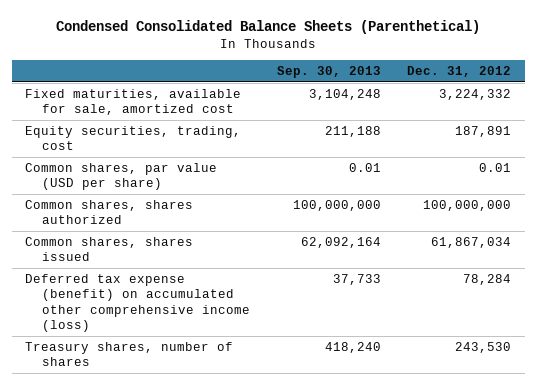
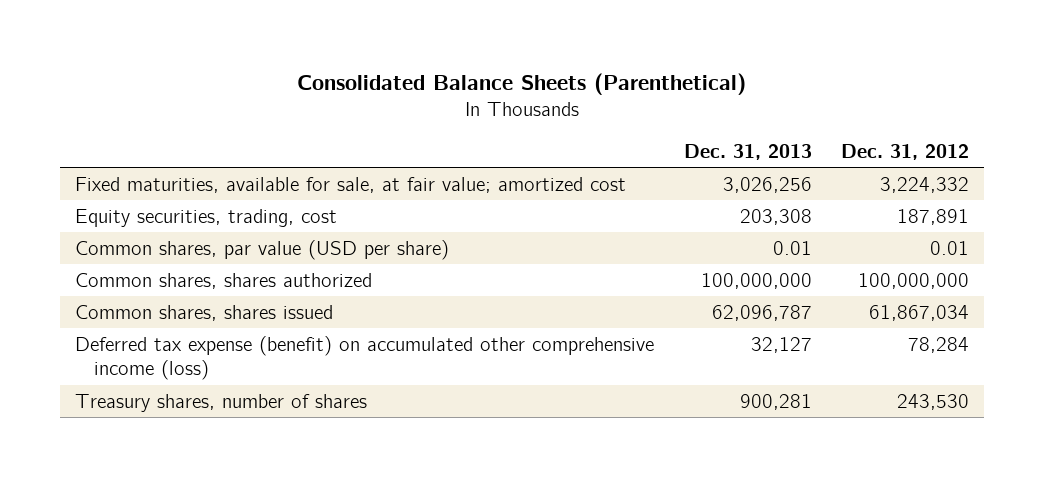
[56,20,481,35] Condensed Consolidated Balance Sheets (Parenthetical) -> [297,73,747,96] Consolidated Balance Sheets (Parenthetical)
[276,66,381,79] Sep. 30, 2013 -> none
none -> [683,144,812,161] Dec. 31, 2013
[25,88,242,116] Fixed maturities, available for sale, amortized cost -> [74,176,626,193] Fixed maturities, available for sale, at fair value; amortized cost

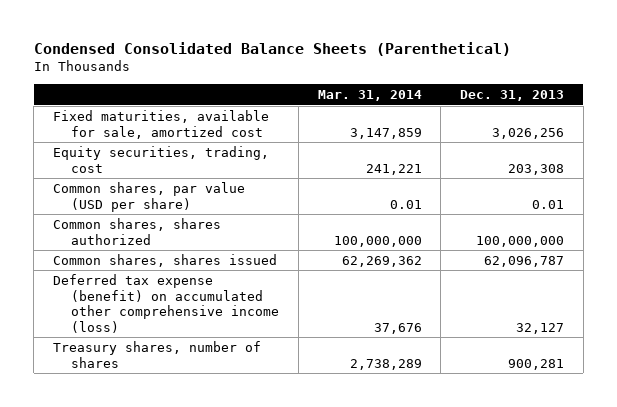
[297,73,747,96] Consolidated Balance Sheets (Parenthetical) -> [33,41,511,56] Condensed Consolidated Balance Sheets (Parenthetical)
[841,144,970,161] Dec. 31, 2012 -> none
none -> [317,89,422,101] Mar. 31, 2014
[74,176,626,193] Fixed maturities, available for sale, at fair value; amortized cost -> [53,109,270,139] Fixed maturities, available for sale, amortized cost

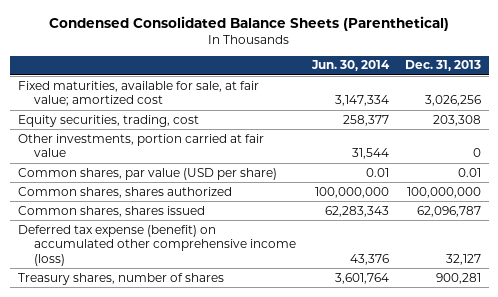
[317,89,422,101] Mar. 31, 2014 -> none
none -> [310,60,390,72] Jun. 30, 2014
[53,109,270,139] Fixed maturities, available for sale, amortized cost -> [17,80,259,107] Fixed maturities, available for sale, at fair value; amortized cost
none -> [17,133,264,158] Other investments, portion carried at fair value

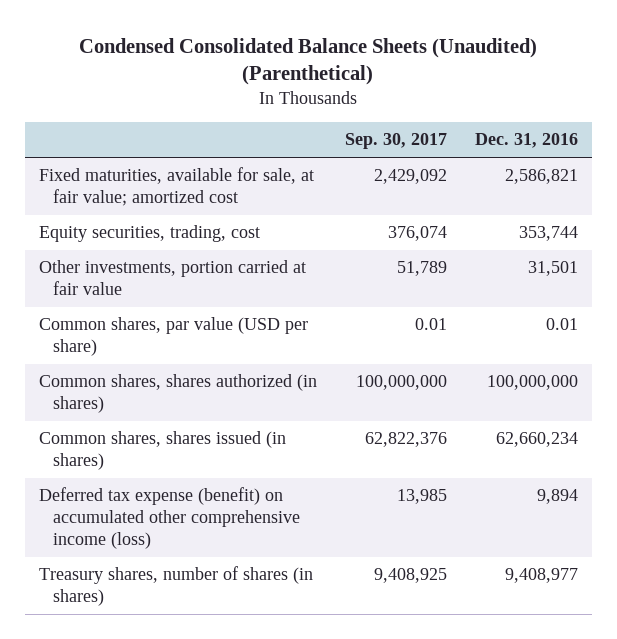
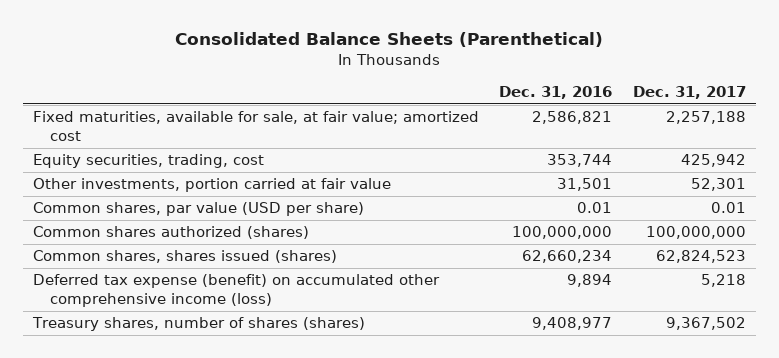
[79,37,538,86] Condensed Consolidated Balance Sheets (Unaudited) (Parenthetical) -> [175,32,604,48] Consolidated Balance Sheets (Parenthetical)
[344,133,447,150] Sep. 30, 2017 -> none
none -> [632,86,746,100] Dec. 31, 2017
[38,374,317,414] Common shares, shares authorized (in shares) -> [32,226,309,240] Common shares authorized (shares)
[38,431,286,471] Common shares, shares issued (in shares) -> [32,250,337,264] Common shares, shares issued (shares)
[38,566,313,607] Treasury shares, number of shares (in shares) -> [31,317,365,332] Treasury shares, number of shares (shares)

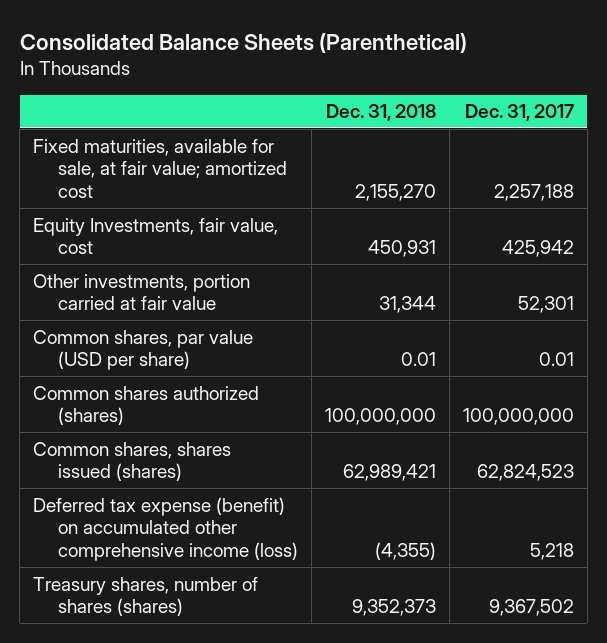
[499,86,613,100] Dec. 31, 2016 -> none
none -> [326,104,437,122] Dec. 31, 2018
[32,154,264,169] Equity securities, trading, cost -> [33,217,279,255] Equity Investments, fair value, cost

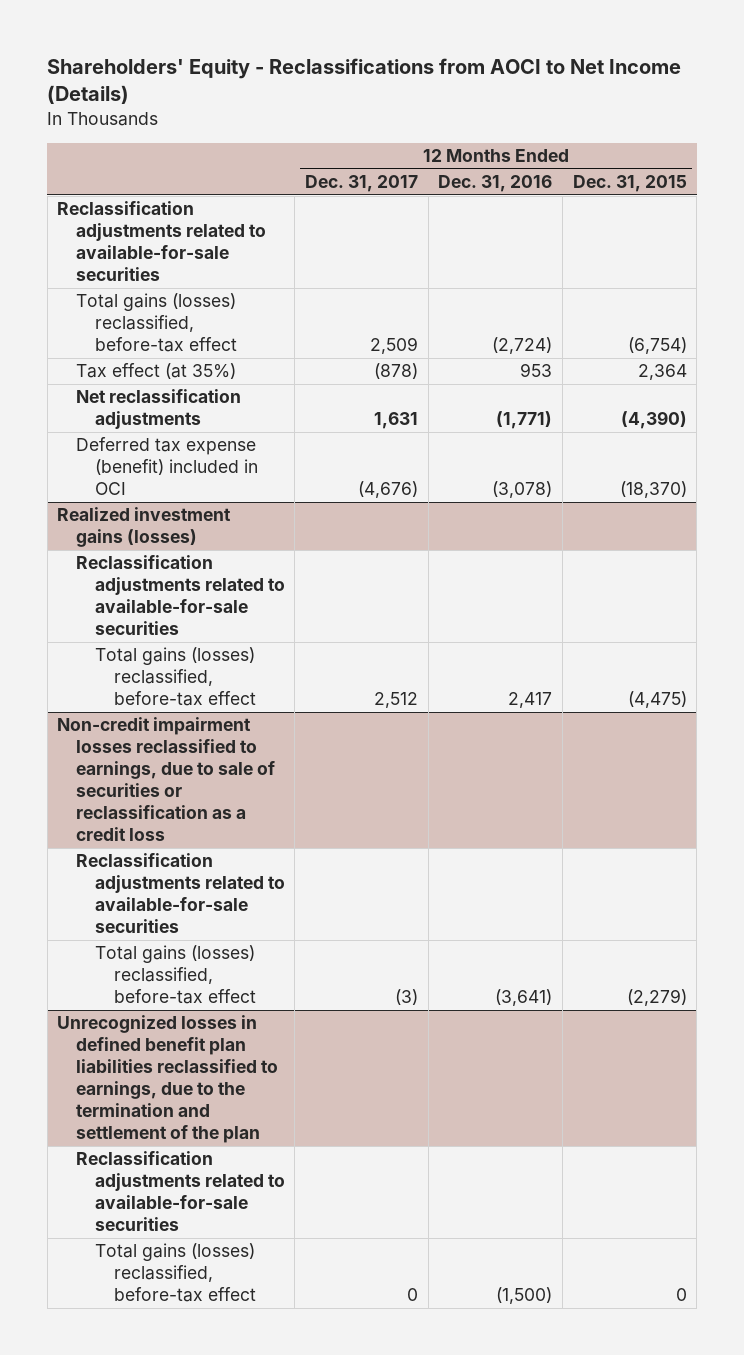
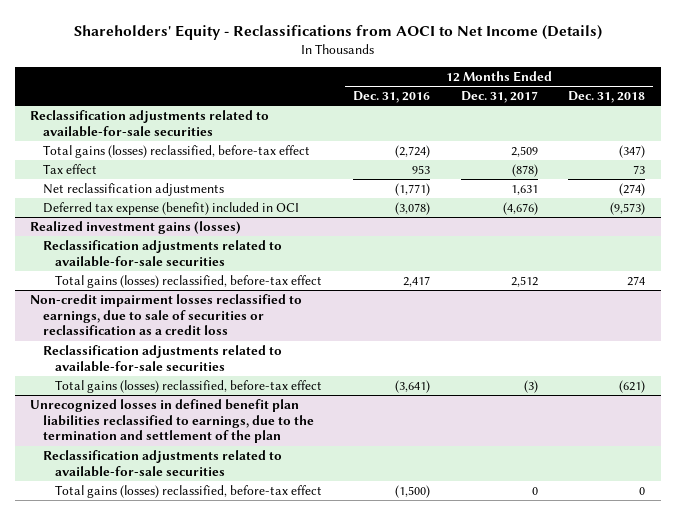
[572,175,687,193] Dec. 31, 2015 -> none
none -> [568,91,646,104] Dec. 31, 2018
[76,363,237,380] Tax effect (at 35%) -> [42,163,97,174] Tax effect

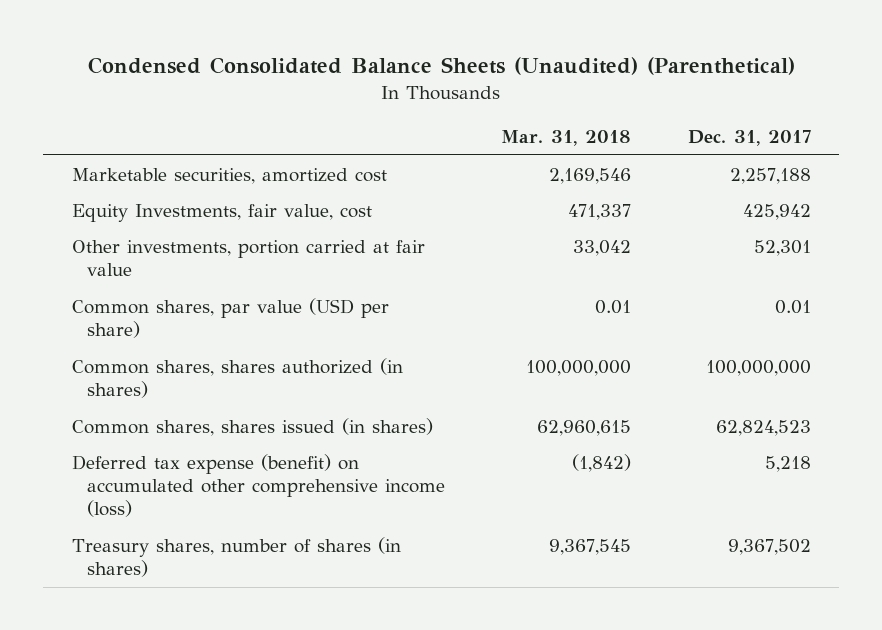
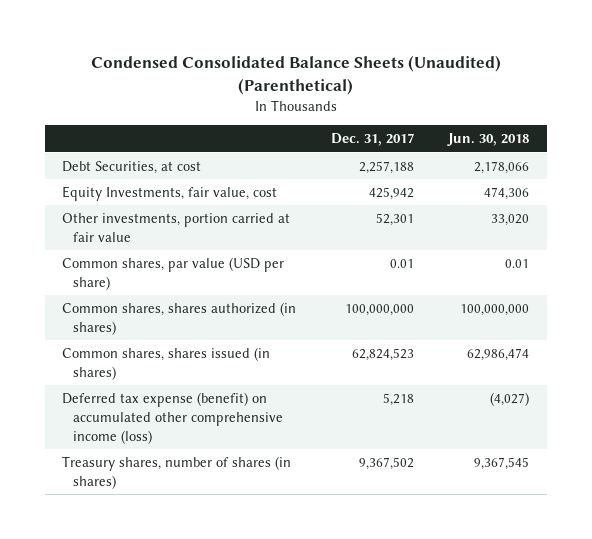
[501,130,632,147] Mar. 31, 2018 -> none
none -> [447,133,530,147] Jun. 30, 2018
[71,167,387,184] Marketable securities, amortized cost -> [62,160,202,174] Debt Securities, at cost

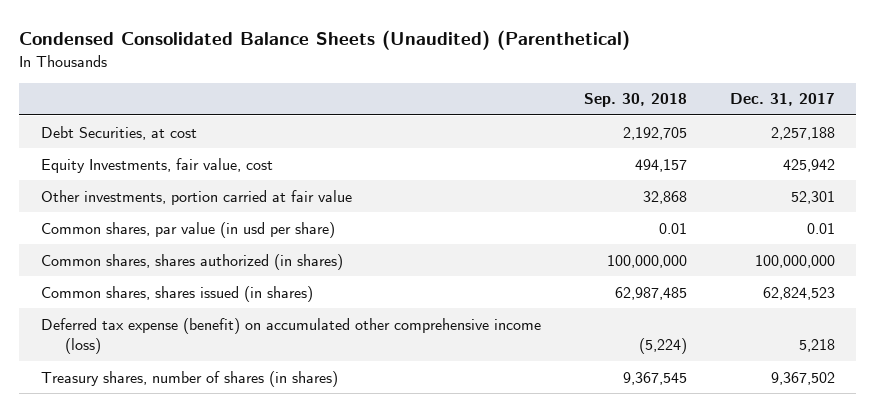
[447,133,530,147] Jun. 30, 2018 -> none
none -> [583,93,687,108] Sep. 30, 2018
[62,256,285,291] Common shares, par value (USD per share) -> [40,221,335,238] Common shares, par value (in usd per share)

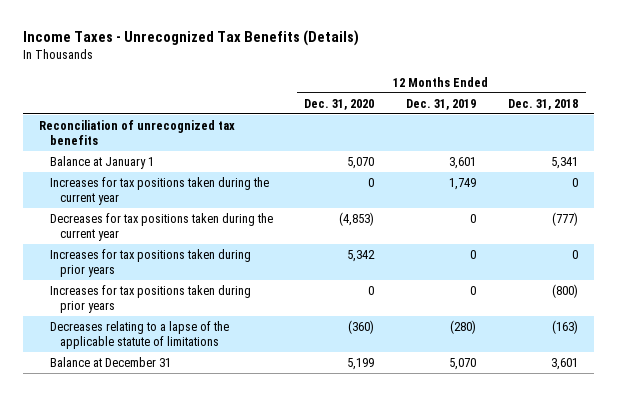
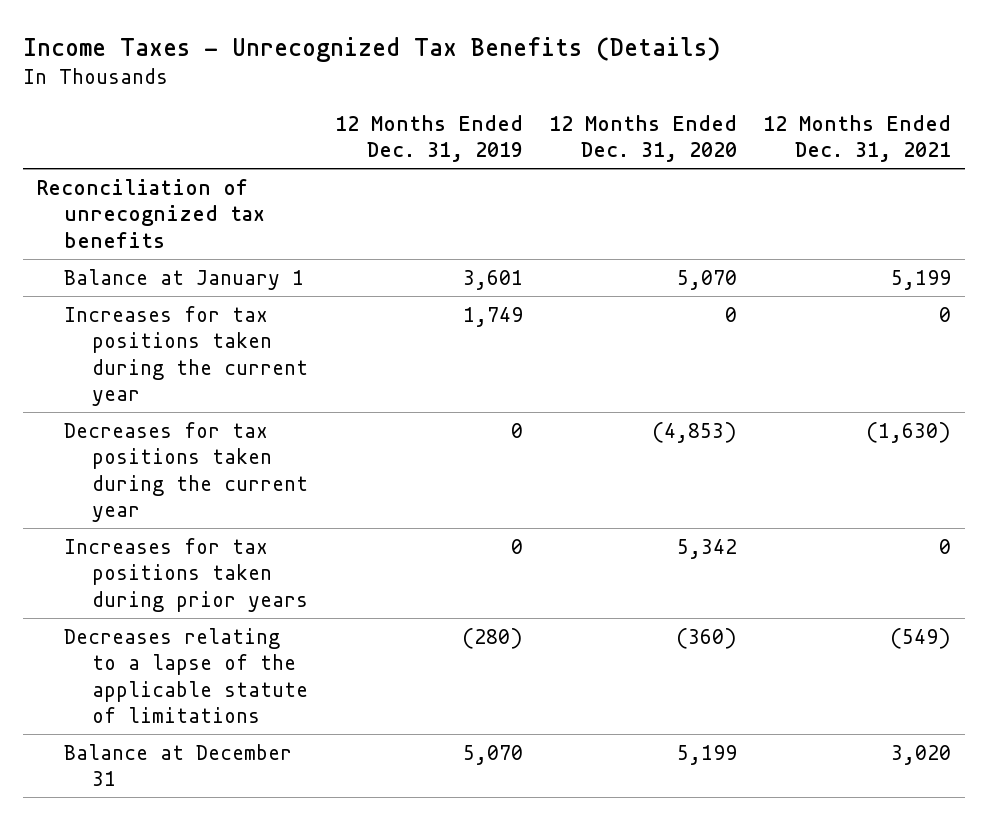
[508,98,579,110] Dec. 31, 2018 -> none
none -> [763,114,952,163] 12 Months Ended Dec. 31, 2021
[49,284,251,313] Increases for tax positions taken during prior years -> none

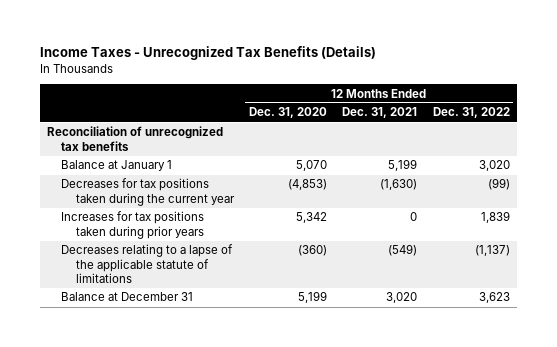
[334,114,523,163] 12 Months Ended Dec. 31, 2019 -> none
none -> [432,107,510,119] Dec. 31, 2022
[64,305,309,407] Increases for tax positions taken during the current year -> none

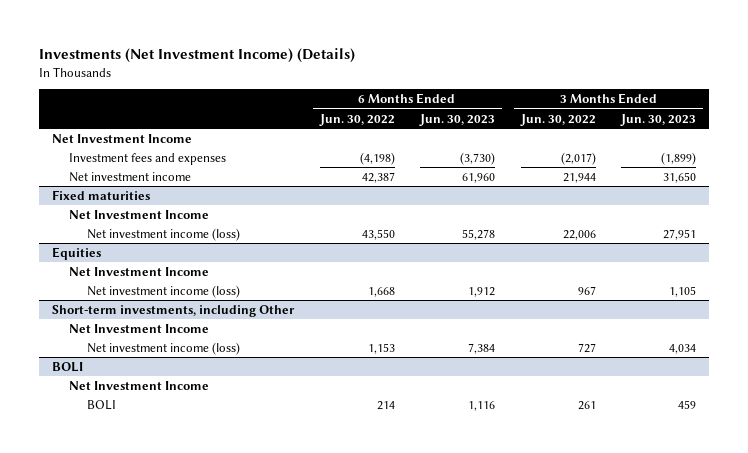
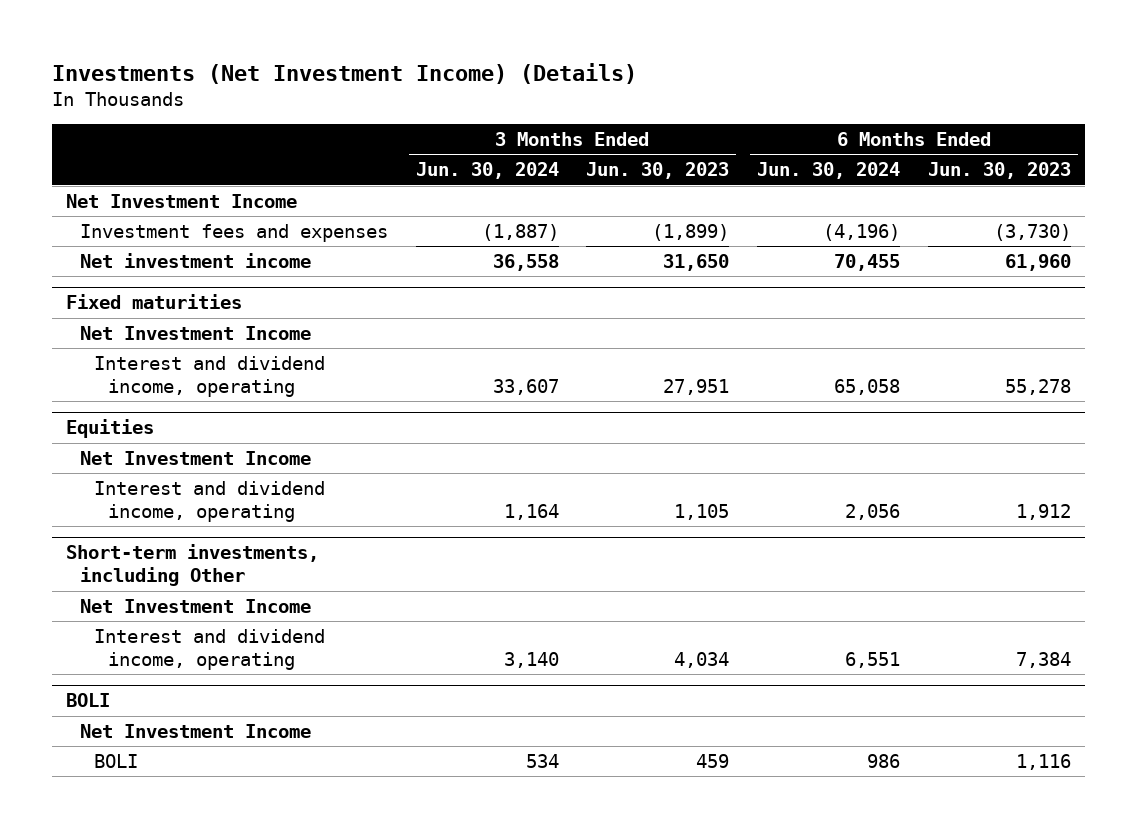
[318,113,395,126] Jun. 30, 2022 -> none
[519,113,596,126] Jun. 30, 2022 -> none
none -> [415,162,559,180] Jun. 30, 2024
none -> [757,162,901,180] Jun. 30, 2024
[86,227,240,241] Net investment income (loss) -> [93,355,325,397] Interest and dividend income, operating
[86,284,240,298] Net investment income (loss) -> [93,480,325,522] Interest and dividend income, operating
[86,341,240,355] Net investment income (loss) -> [93,628,325,670] Interest and dividend income, operating

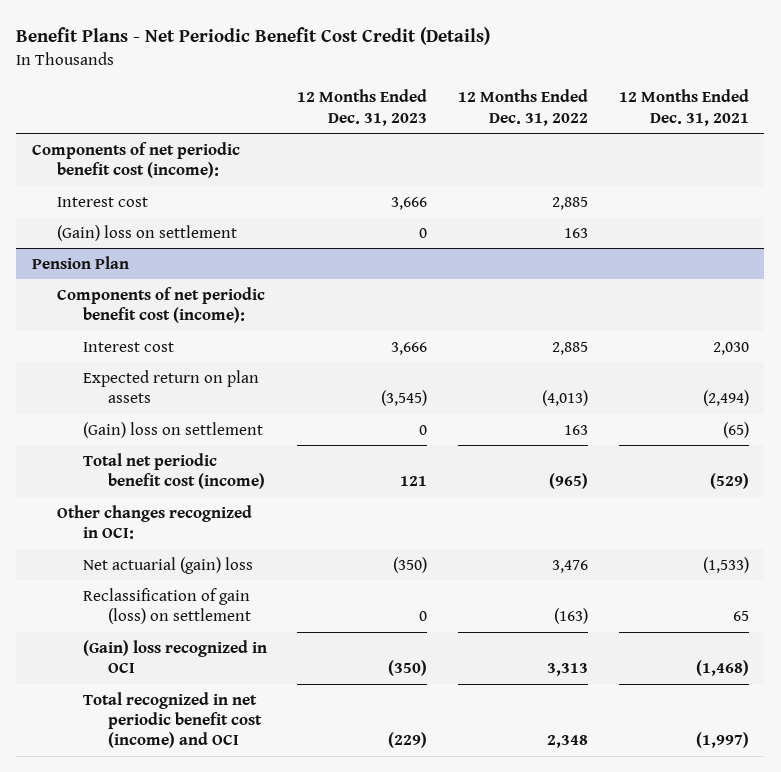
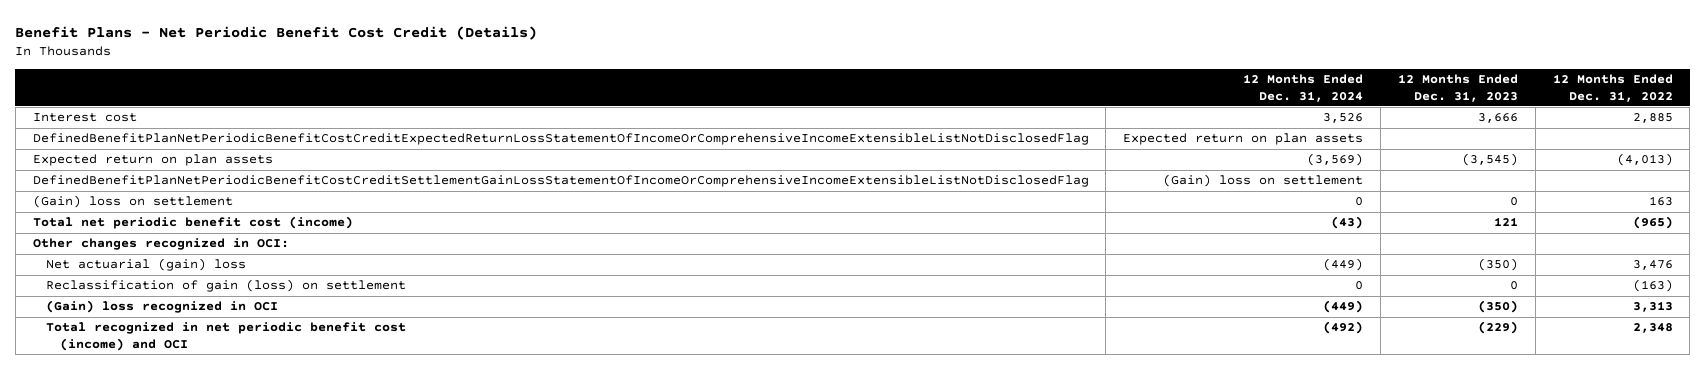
[618,89,749,126] 12 Months Ended Dec. 31, 2021 -> none
none -> [1243,73,1364,102] 12 Months Ended Dec. 31, 2024
[31,141,240,179] Components of net periodic benefit cost (income): -> none
[57,224,238,241] (Gain) loss on settlement -> none
[31,255,129,269] Pension Plan -> none
[57,286,266,324] Components of net periodic benefit cost (income): -> none
[82,341,174,352] Interest cost -> none
none -> [32,133,1089,146] DefinedBenefitPlanNetPeriodicBenefitCostCreditExpectedReturnLossStatementOfIncomeOrComprehensiveIncomeExtensibleListNotDisclosedFlag
none -> [32,175,1089,188] DefinedBenefitPlanNetPeriodicBenefitCostCreditSettlementGainLossStatementOfIncomeOrComprehensiveIncomeExtensibleListNotDisclosedFlag

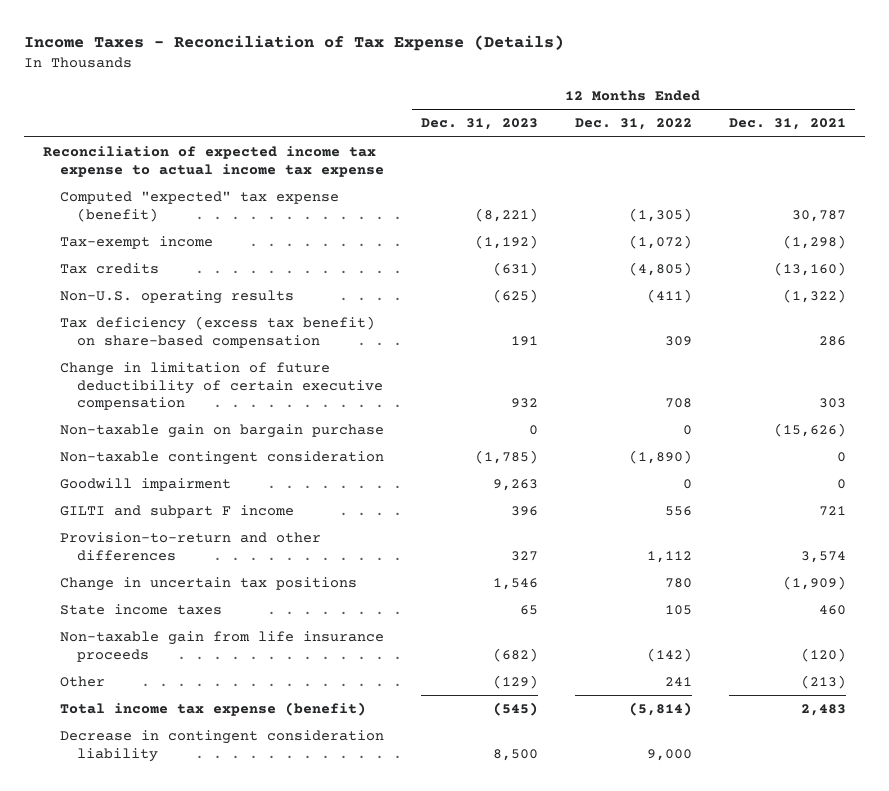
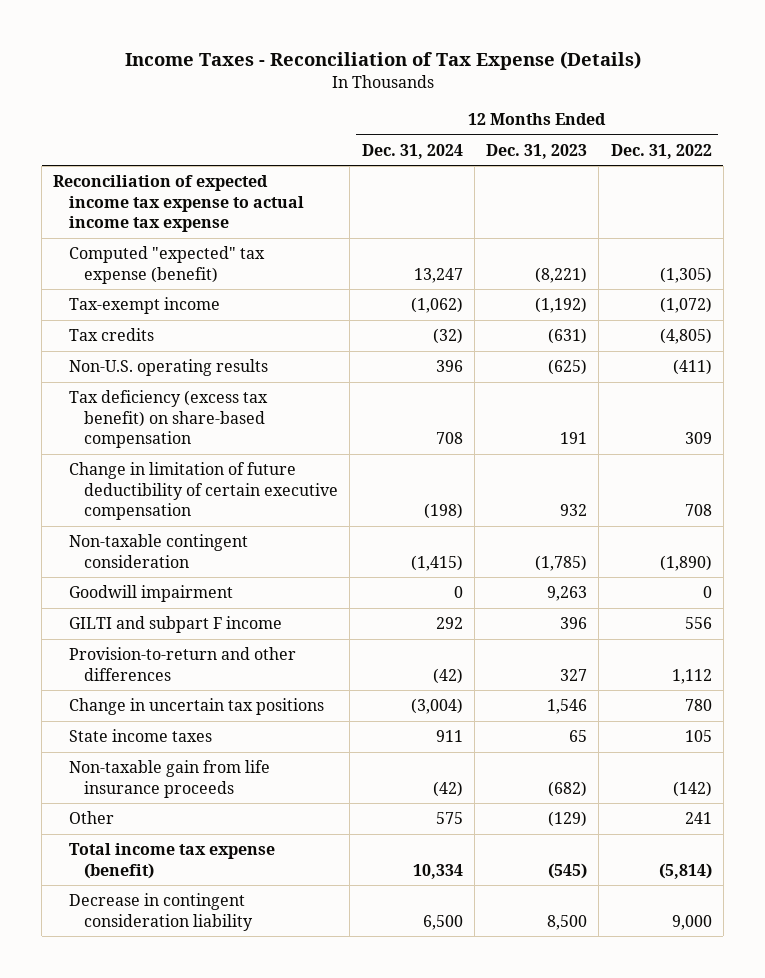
[729,118,847,131] Dec. 31, 2021 -> none
none -> [361,143,463,159] Dec. 31, 2024
[59,423,384,438] Non-taxable gain on bargain purchase -> none

